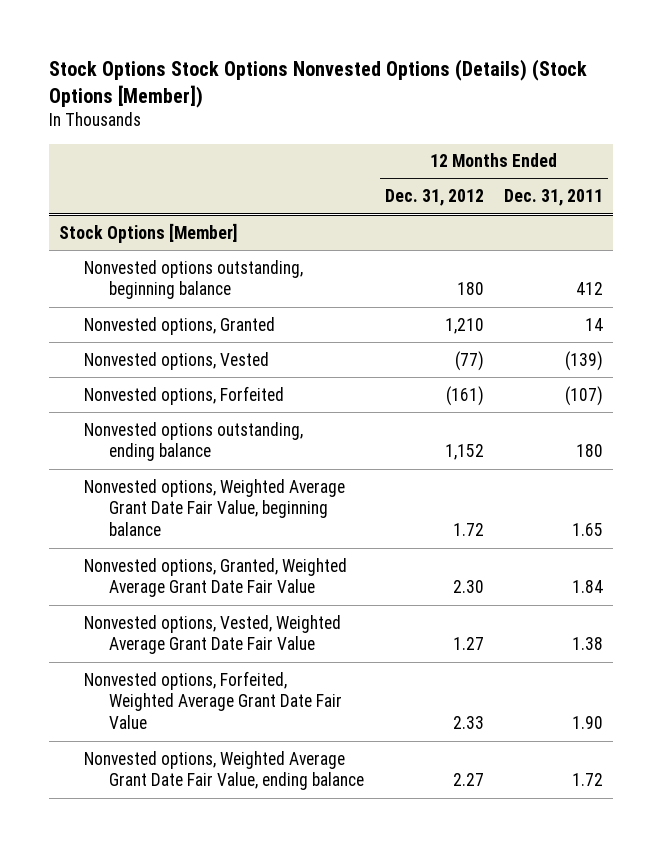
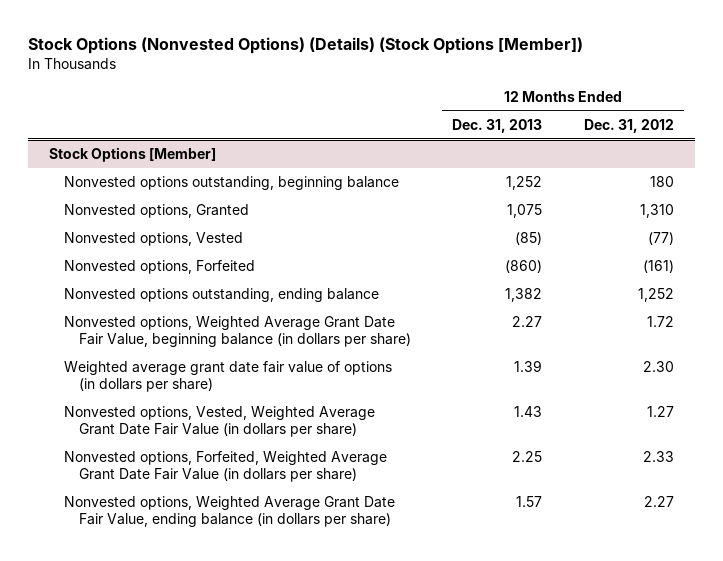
[49,59,588,109] Stock Options Stock Options Nonvested Options (Details) (Stock Options [Member]) -> [28,37,584,55] Stock Options (Nonvested Options) (Details) (Stock Options [Member])
[503,189,603,207] Dec. 31, 2011 -> none
none -> [452,118,543,133] Dec. 31, 2013
[444,317,484,334] 1,210 -> [639,203,674,218] 1,310
[444,444,484,461] 1,152 -> [637,287,674,302] 1,252
[84,478,346,537] Nonvested options, Weighted Average Grant Date Fair Value, beginning balance -> [64,315,412,348] Nonvested options, Weighted Average Grant Date Fair Value, beginning balance (in dollars per share)
[84,557,348,598] Nonvested options, Granted, Weighted Average Grant Date Fair Value -> [64,360,393,393] Weighted average grant date fair value of options (in dollars per share)
[84,614,342,655] Nonvested options, Vested, Weighted Average Grant Date Fair Value -> [64,405,376,438] Nonvested options, Vested, Weighted Average Grant Date Fair Value (in dollars per share)
[84,670,343,730] Nonvested options, Forfeited, Weighted Average Grant Date Fair Value -> [64,450,388,483] Nonvested options, Forfeited, Weighted Average Grant Date Fair Value (in dollars per share)
[84,750,365,791] Nonvested options, Weighted Average Grant Date Fair Value, ending balance -> [64,495,396,528] Nonvested options, Weighted Average Grant Date Fair Value, ending balance (in dollars per share)

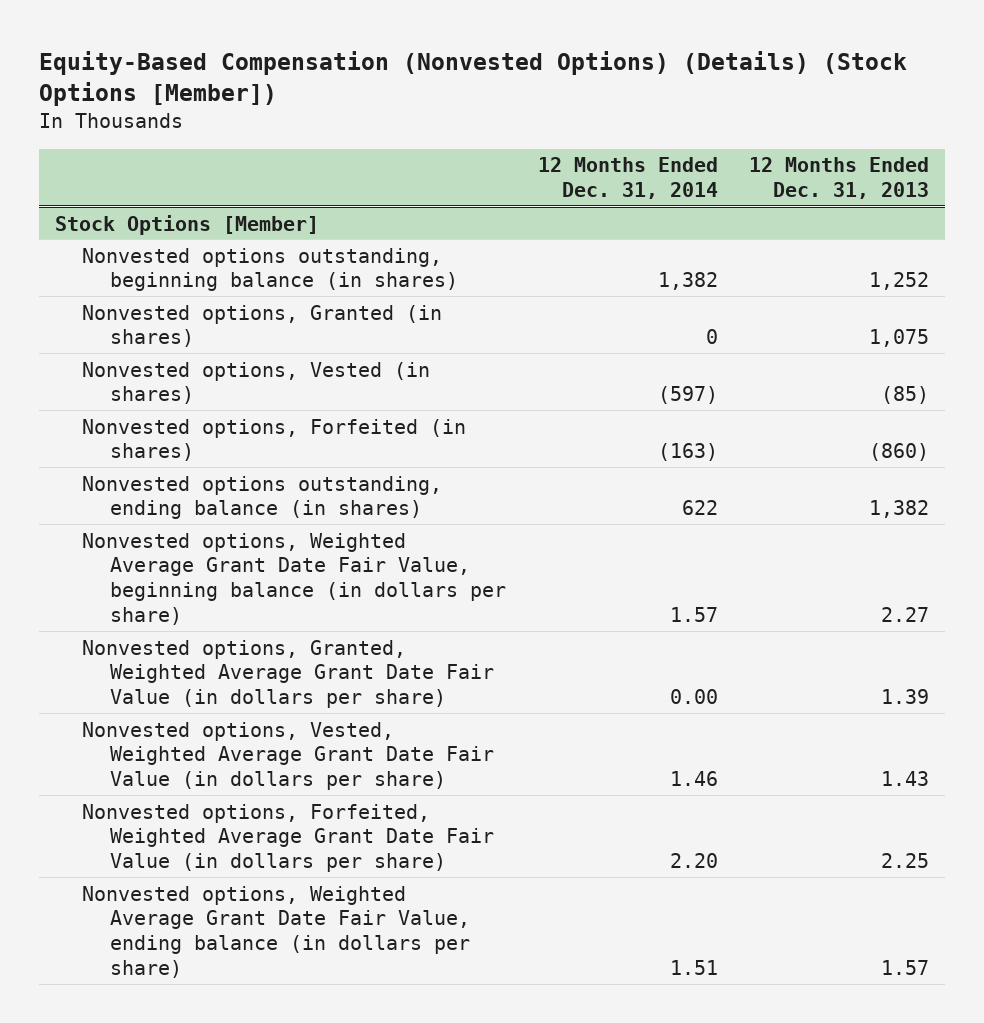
[28,37,584,55] Stock Options (Nonvested Options) (Details) (Stock Options [Member]) -> [38,50,907,107] Equity-Based Compensation (Nonvested Options) (Details) (Stock Options [Member])
[583,118,674,133] Dec. 31, 2012 -> none
none -> [537,157,718,199] 12 Months Ended Dec. 31, 2014
[64,175,400,190] Nonvested options outstanding, beginning balance -> [82,247,458,292] Nonvested options outstanding, beginning balance (in shares)
[64,203,250,218] Nonvested options, Granted -> [82,304,443,348] Nonvested options, Granted (in shares)
[64,231,244,246] Nonvested options, Vested -> [82,361,431,405] Nonvested options, Vested (in shares)
[64,259,256,274] Nonvested options, Forfeited -> [82,418,467,462] Nonvested options, Forfeited (in shares)
[64,287,380,302] Nonvested options outstanding, ending balance -> [82,475,443,520] Nonvested options outstanding, ending balance (in shares)
[64,360,393,393] Weighted average grant date fair value of options (in dollars per share) -> [82,639,494,709] Nonvested options, Granted, Weighted Average Grant Date Fair Value (in dollars per share)

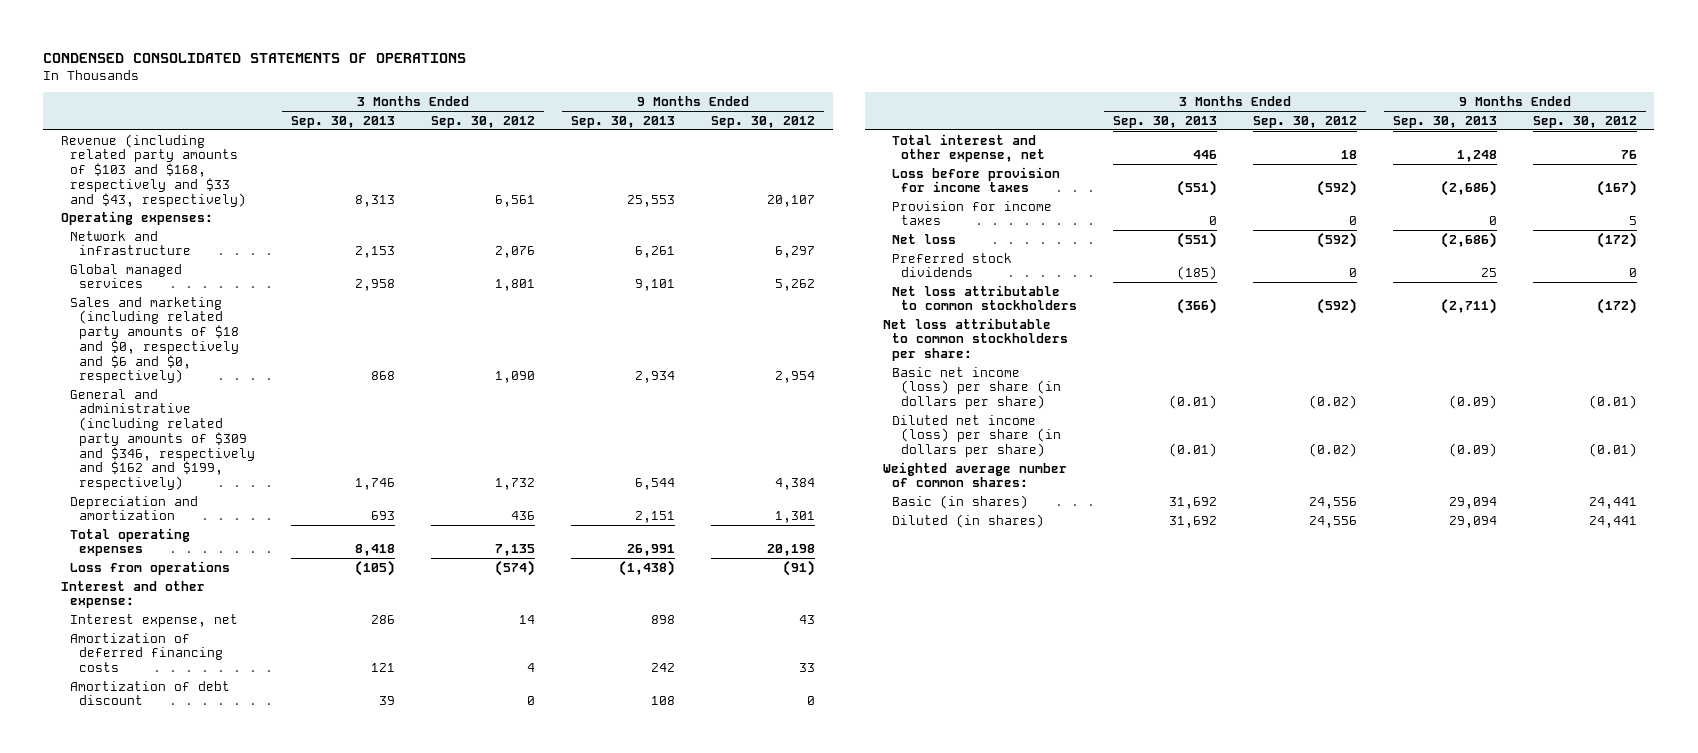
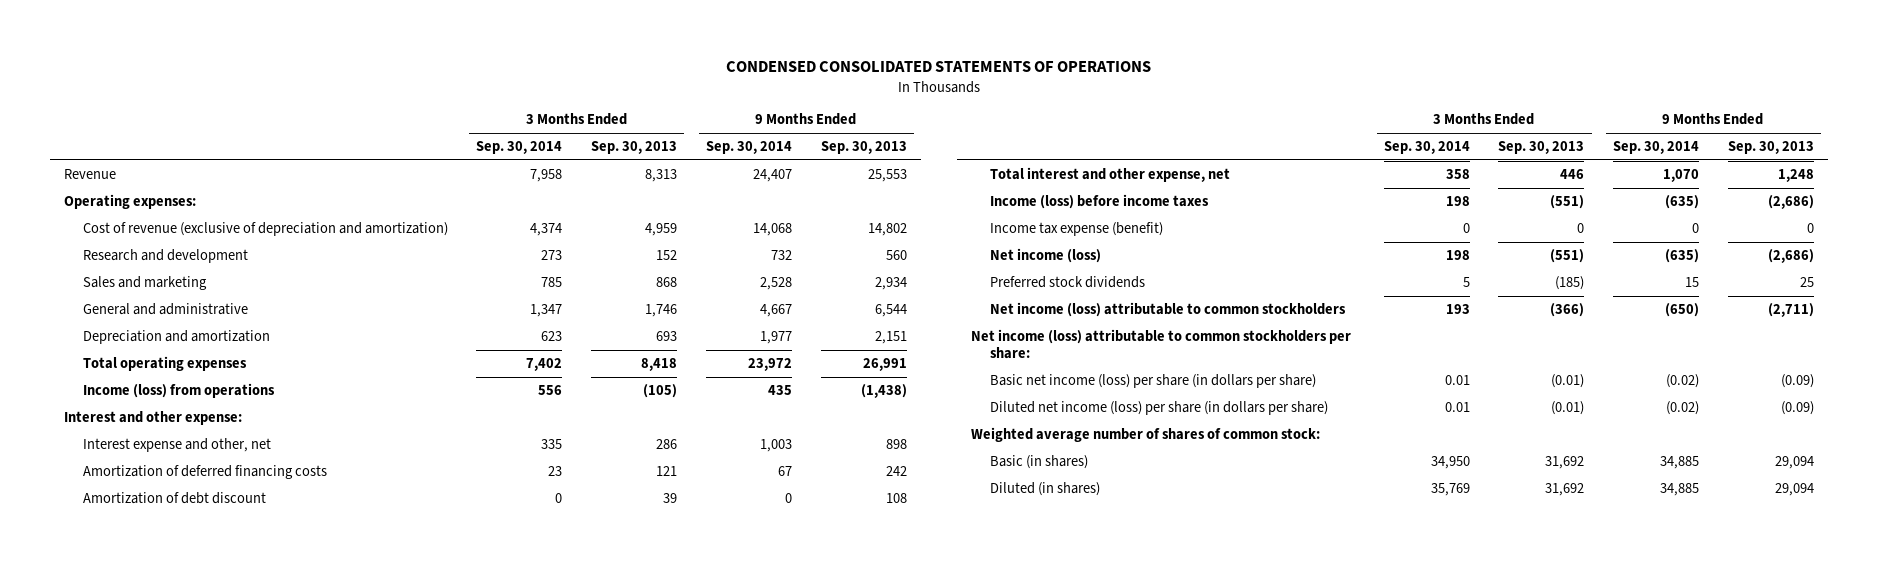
[431,115,536,128] Sep. 30, 2012 -> none
[711,115,816,128] Sep. 30, 2012 -> none
none -> [476,141,563,155] Sep. 30, 2014
none -> [705,141,792,155] Sep. 30, 2014
[61,133,247,207] Revenue (including related party amounts of $103 and $168, respectively and $33 and $43, respectively) -> [64,169,117,180] Revenue
[70,230,192,256] Network and infrastructure -> none
[70,263,183,289] Global managed services -> none
none -> [82,222,448,237] Cost of revenue (exclusive of depreciation and amortization)
none -> [82,249,248,264] Research and development
[70,296,240,384] Sales and marketing (including related party amounts of $18 and $0, respectively and $6 and $0, respectively) -> [82,276,207,291] Sales and marketing
[70,388,256,490] General and administrative (including related party amounts of $309 and $346, respectively and $162 and $199, respectively) -> [82,303,248,316] General and administrative
[70,560,231,575] Loss from operations -> [82,383,275,399] Income (loss) from operations
[70,613,239,627] Interest expense, net -> [82,438,271,453] Interest expense and other, net
[891,166,1060,193] Loss before provision for income taxes -> [990,194,1210,210] Income (loss) before income taxes
[891,200,1052,226] Provision for income taxes -> [990,222,1164,237] Income tax expense (benefit)
[891,233,956,244] Net loss -> [990,248,1102,264] Net income (loss)
[891,284,1077,311] Net loss attributable to common stockholders -> [990,302,1347,318] Net income (loss) attributable to common stockholders
[882,317,1068,362] Net loss attributable to common stockholders per share: -> [971,329,1352,360] Net income (loss) attributable to common stockholders per share:
[882,461,1067,488] Weighted average number of common shares: -> [971,427,1321,443] Weighted average number of shares of common stock:

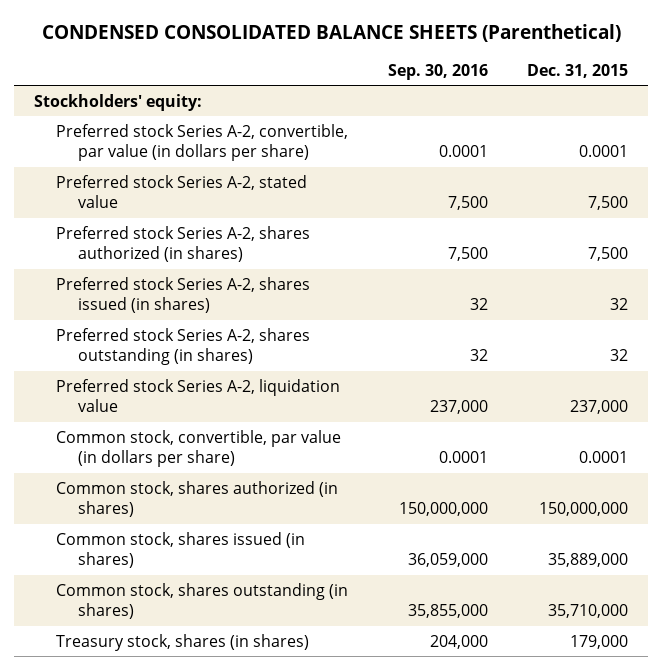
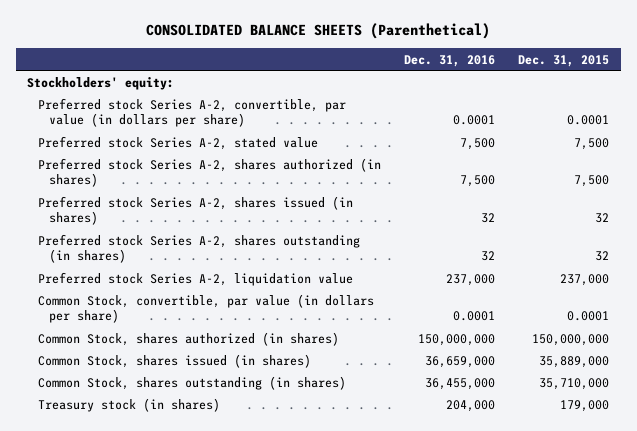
[42,24,622,43] CONDENSED CONSOLIDATED BALANCE SHEETS (Parenthetical) -> [146,23,491,40] CONSOLIDATED BALANCE SHEETS (Parenthetical)
[387,64,488,81] Sep. 30, 2016 -> none
none -> [404,54,496,67] Dec. 31, 2016
[56,429,342,468] Common stock, convertible, par value (in dollars per share) -> [38,293,375,324] Common Stock, convertible, par value (in dollars per share)
[56,480,339,518] Common stock, shares authorized (in shares) -> [38,331,340,346] Common Stock, shares authorized (in shares)
[56,531,306,569] Common stock, shares issued (in shares) -> [38,353,312,368] Common Stock, shares issued (in shares)
[56,582,349,620] Common stock, shares outstanding (in shares) -> [38,375,347,390] Common Stock, shares outstanding (in shares)
[56,633,310,651] Treasury stock, shares (in shares) -> [38,397,221,412] Treasury stock (in shares)

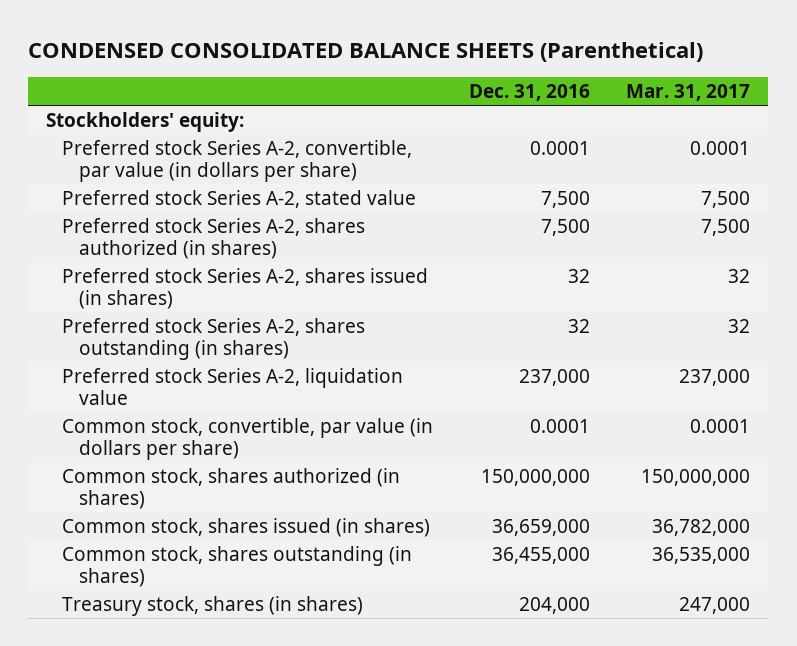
[146,23,491,40] CONSOLIDATED BALANCE SHEETS (Parenthetical) -> [28,42,704,63] CONDENSED CONSOLIDATED BALANCE SHEETS (Parenthetical)
[518,54,610,67] Dec. 31, 2015 -> none
none -> [626,84,751,102] Mar. 31, 2017
[38,293,375,324] Common Stock, convertible, par value (in dollars per share) -> [62,417,434,461] Common stock, convertible, par value (in dollars per share)
[38,331,340,346] Common Stock, shares authorized (in shares) -> [62,467,401,510] Common stock, shares authorized (in shares)
[38,353,312,368] Common Stock, shares issued (in shares) -> [62,517,431,537] Common stock, shares issued (in shares)
[38,375,347,390] Common Stock, shares outstanding (in shares) -> [62,545,413,588] Common stock, shares outstanding (in shares)
[38,397,221,412] Treasury stock (in shares) -> [62,595,364,616] Treasury stock, shares (in shares)

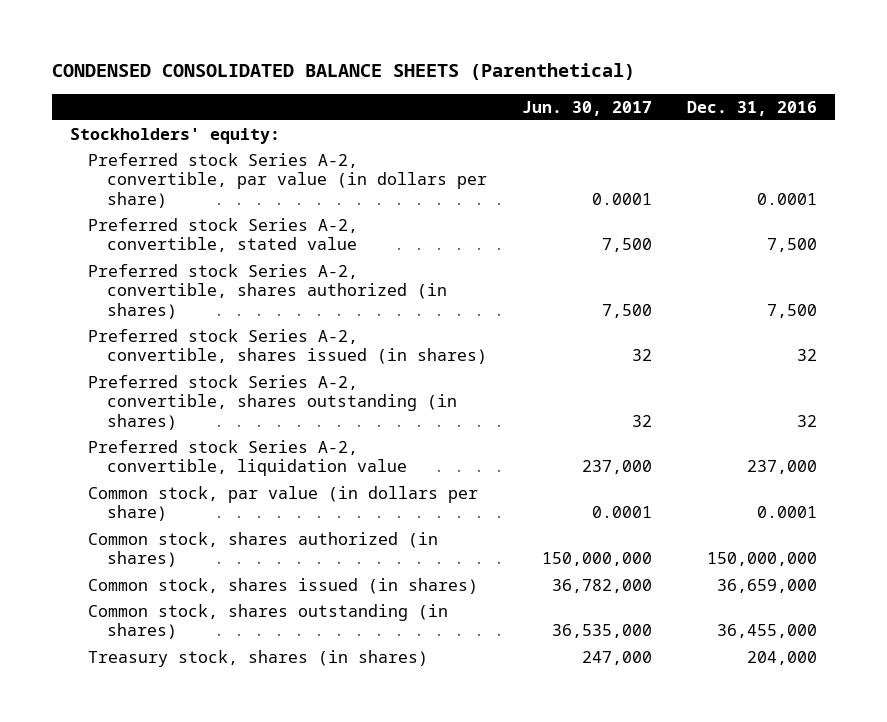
[626,84,751,102] Mar. 31, 2017 -> none
none -> [522,100,653,116] Jun. 30, 2017
[62,189,417,208] Preferred stock Series A-2, stated value -> [88,217,359,253] Preferred stock Series A-2, convertible, stated value
[62,217,366,260] Preferred stock Series A-2, shares authorized (in shares) -> [88,263,447,319] Preferred stock Series A-2, convertible, shares authorized (in shares)
[62,267,429,310] Preferred stock Series A-2, shares issued (in shares) -> [88,328,487,365] Preferred stock Series A-2, convertible, shares issued (in shares)
[62,317,366,361] Preferred stock Series A-2, shares outstanding (in shares) -> [88,374,457,430] Preferred stock Series A-2, convertible, shares outstanding (in shares)
[62,367,404,406] Preferred stock Series A-2, liquidation value -> [88,439,407,477] Preferred stock Series A-2, convertible, liquidation value
[62,417,434,461] Common stock, convertible, par value (in dollars per share) -> [88,485,479,522] Common stock, par value (in dollars per share)

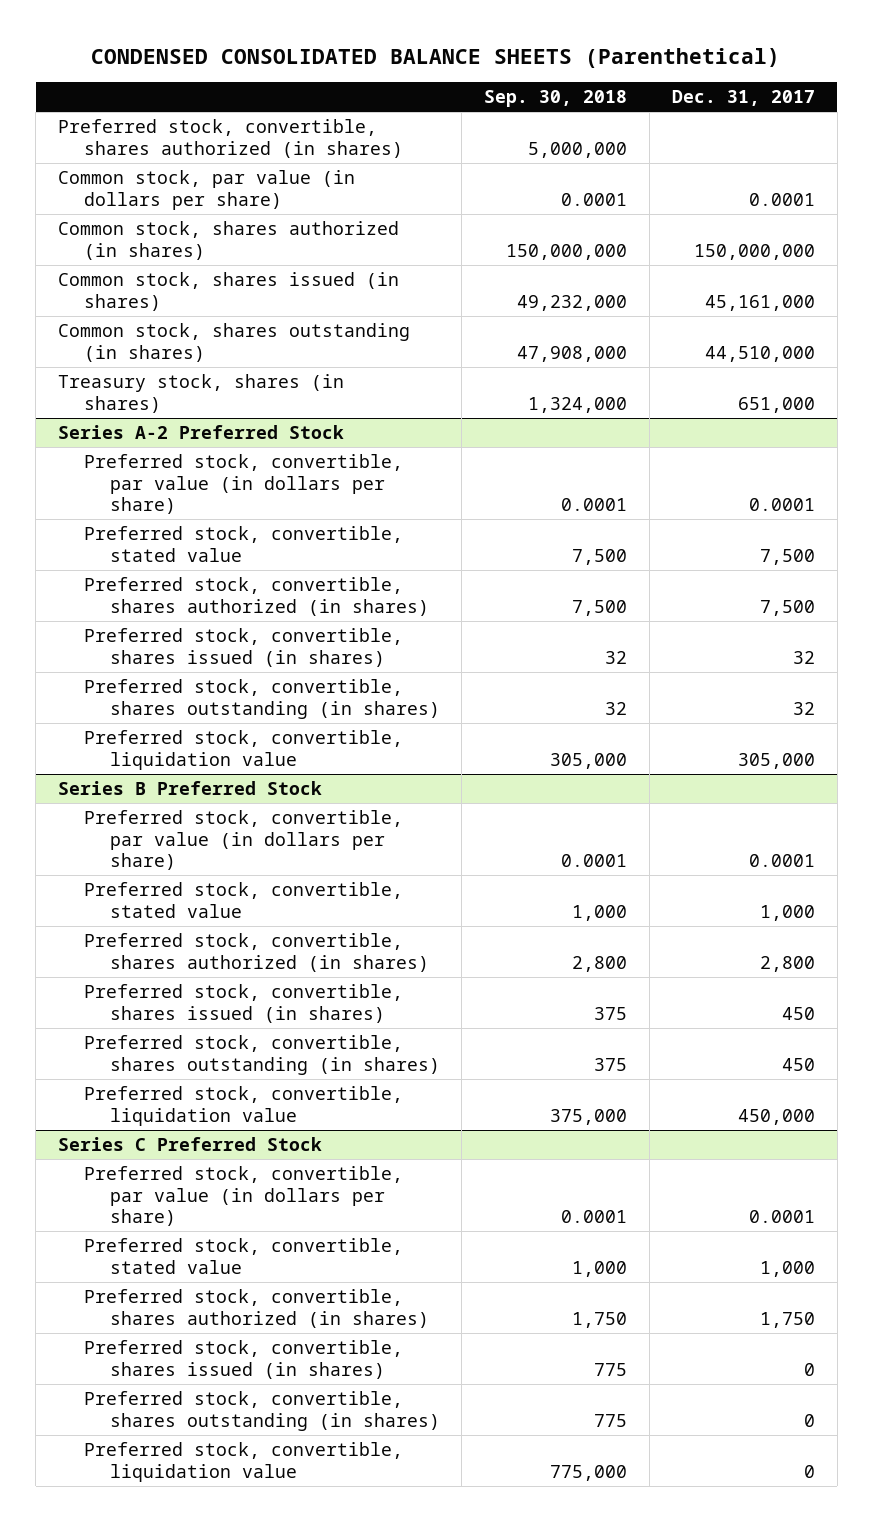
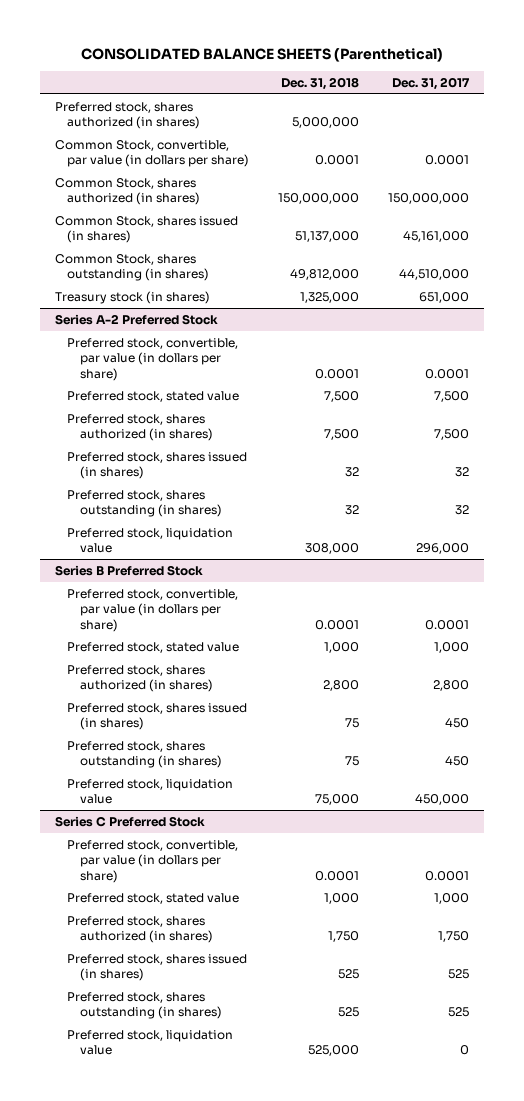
[91,47,781,68] CONDENSED CONSOLIDATED BALANCE SHEETS (Parenthetical) -> [80,48,443,63] CONSOLIDATED BALANCE SHEETS (Parenthetical)
[484,90,628,108] Sep. 30, 2018 -> none
none -> [281,76,360,90] Dec. 31, 2018
[57,119,403,158] Preferred stock, convertible, shares authorized (in shares) -> [54,101,201,130] Preferred stock, shares authorized (in shares)
[57,170,355,210] Common stock, par value (in dollars per share) -> [54,139,250,168] Common Stock, convertible, par value (in dollars per share)
[57,221,399,260] Common stock, shares authorized (in shares) -> [54,177,201,206] Common Stock, shares authorized (in shares)
[57,272,399,311] Common stock, shares issued (in shares) -> [54,215,238,244] Common Stock, shares issued (in shares)
[57,323,410,362] Common stock, shares outstanding (in shares) -> [54,253,210,282] Common Stock, shares outstanding (in shares)
[57,374,344,413] Treasury stock, shares (in shares) -> [54,290,210,304] Treasury stock (in shares)
[83,526,403,562] Preferred stock, convertible, stated value -> [67,390,240,402] Preferred stock, stated value
[83,577,429,616] Preferred stock, convertible, shares authorized (in shares) -> [67,413,213,442] Preferred stock, shares authorized (in shares)
[83,628,403,667] Preferred stock, convertible, shares issued (in shares) -> [67,451,248,480] Preferred stock, shares issued (in shares)
[83,679,440,719] Preferred stock, convertible, shares outstanding (in shares) -> [67,489,222,518] Preferred stock, shares outstanding (in shares)
[83,730,403,770] Preferred stock, convertible, liquidation value -> [67,527,234,554] Preferred stock, liquidation value
[738,752,816,769] 305,000 -> [416,543,470,555] 296,000
[83,882,403,918] Preferred stock, convertible, stated value -> [67,641,240,653] Preferred stock, stated value
[83,933,429,972] Preferred stock, convertible, shares authorized (in shares) -> [67,664,213,693] Preferred stock, shares authorized (in shares)
[83,984,403,1023] Preferred stock, convertible, shares issued (in shares) -> [67,702,248,731] Preferred stock, shares issued (in shares)
[83,1035,440,1075] Preferred stock, convertible, shares outstanding (in shares) -> [67,740,222,769] Preferred stock, shares outstanding (in shares)
[83,1086,403,1126] Preferred stock, convertible, liquidation value -> [67,778,234,805] Preferred stock, liquidation value
[83,1238,403,1274] Preferred stock, convertible, stated value -> [67,892,240,904] Preferred stock, stated value
[83,1289,429,1328] Preferred stock, convertible, shares authorized (in shares) -> [67,915,213,944] Preferred stock, shares authorized (in shares)
[83,1340,403,1379] Preferred stock, convertible, shares issued (in shares) -> [67,953,248,982] Preferred stock, shares issued (in shares)
[804,1362,816,1376] 0 -> [448,969,470,980] 525
[83,1391,440,1431] Preferred stock, convertible, shares outstanding (in shares) -> [67,991,222,1020] Preferred stock, shares outstanding (in shares)
[804,1413,816,1427] 0 -> [448,1007,470,1018] 525
[83,1442,403,1482] Preferred stock, convertible, liquidation value -> [67,1029,234,1056] Preferred stock, liquidation value

